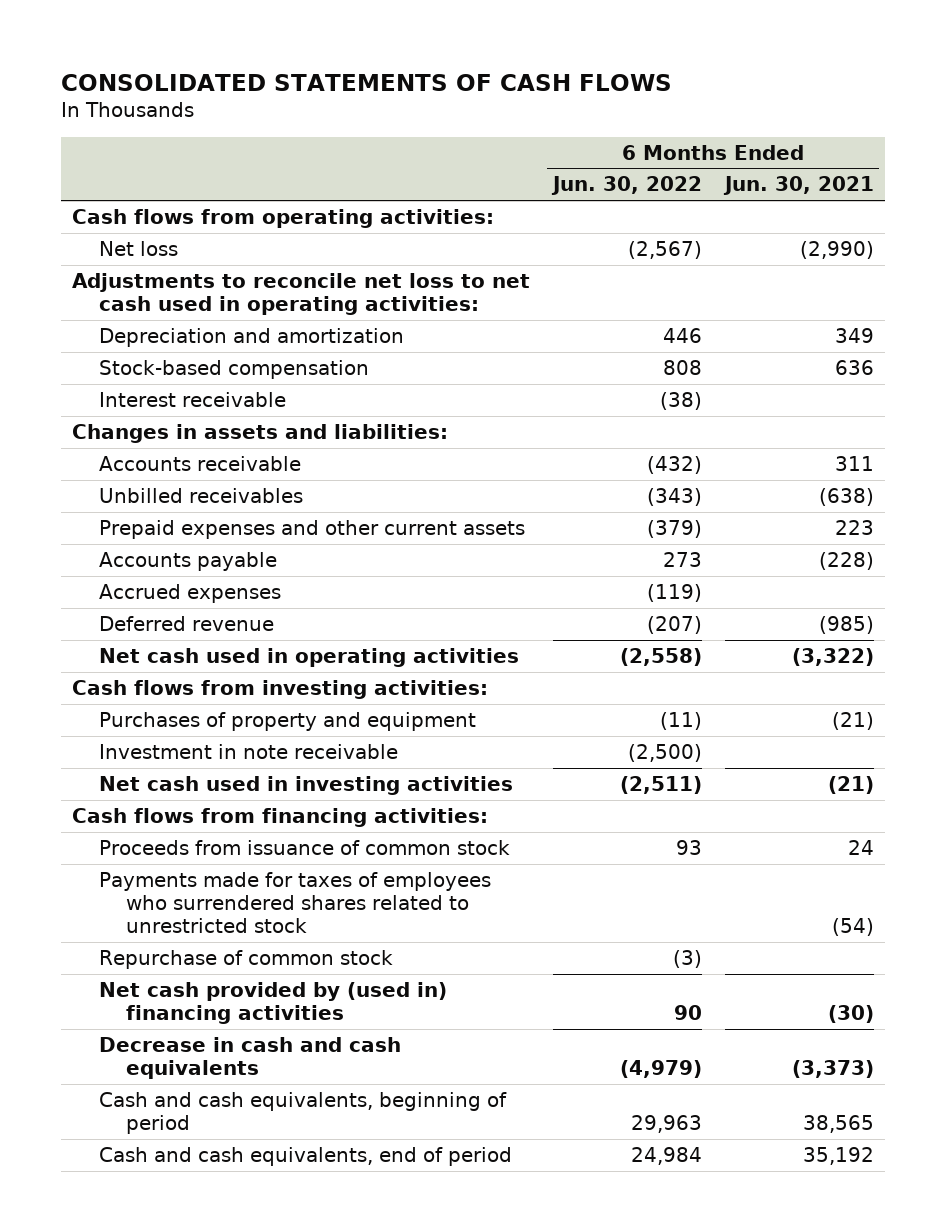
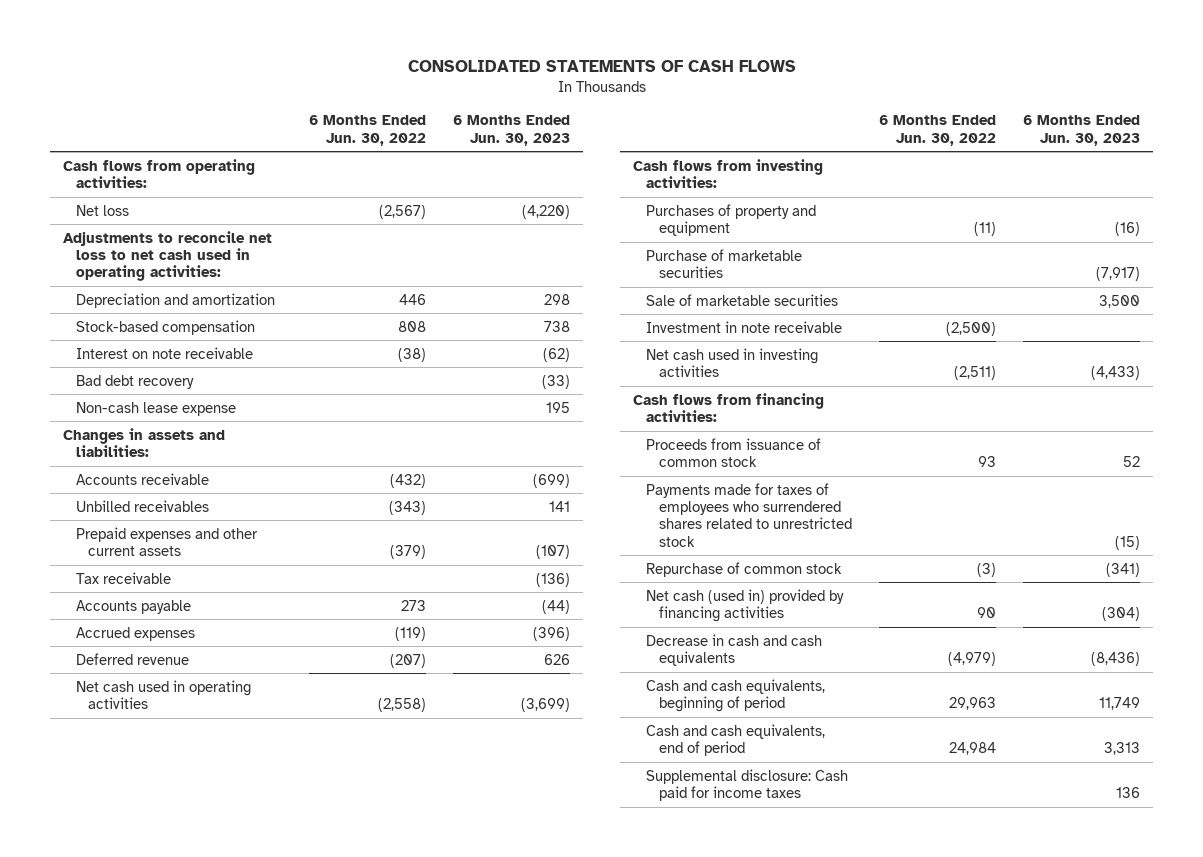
[722,176,874,196] Jun. 30, 2021 -> none
none -> [452,115,570,146] 6 Months Ended Jun. 30, 2023
[99,391,287,407] Interest receivable -> [75,346,253,359] Interest on note receivable
none -> [75,374,194,389] Bad debt recovery
none -> [75,401,236,416] Non-cash lease expense
none -> [75,571,171,584] Tax receivable
none -> [646,248,803,278] Purchase of marketable securities
none -> [646,293,839,306] Sale of marketable securities
[99,981,448,1025] Net cash provided by (used in) financing activities -> [646,588,845,622] Net cash (used in) provided by financing activities
none -> [646,768,849,801] Supplemental disclosure: Cash paid for income taxes

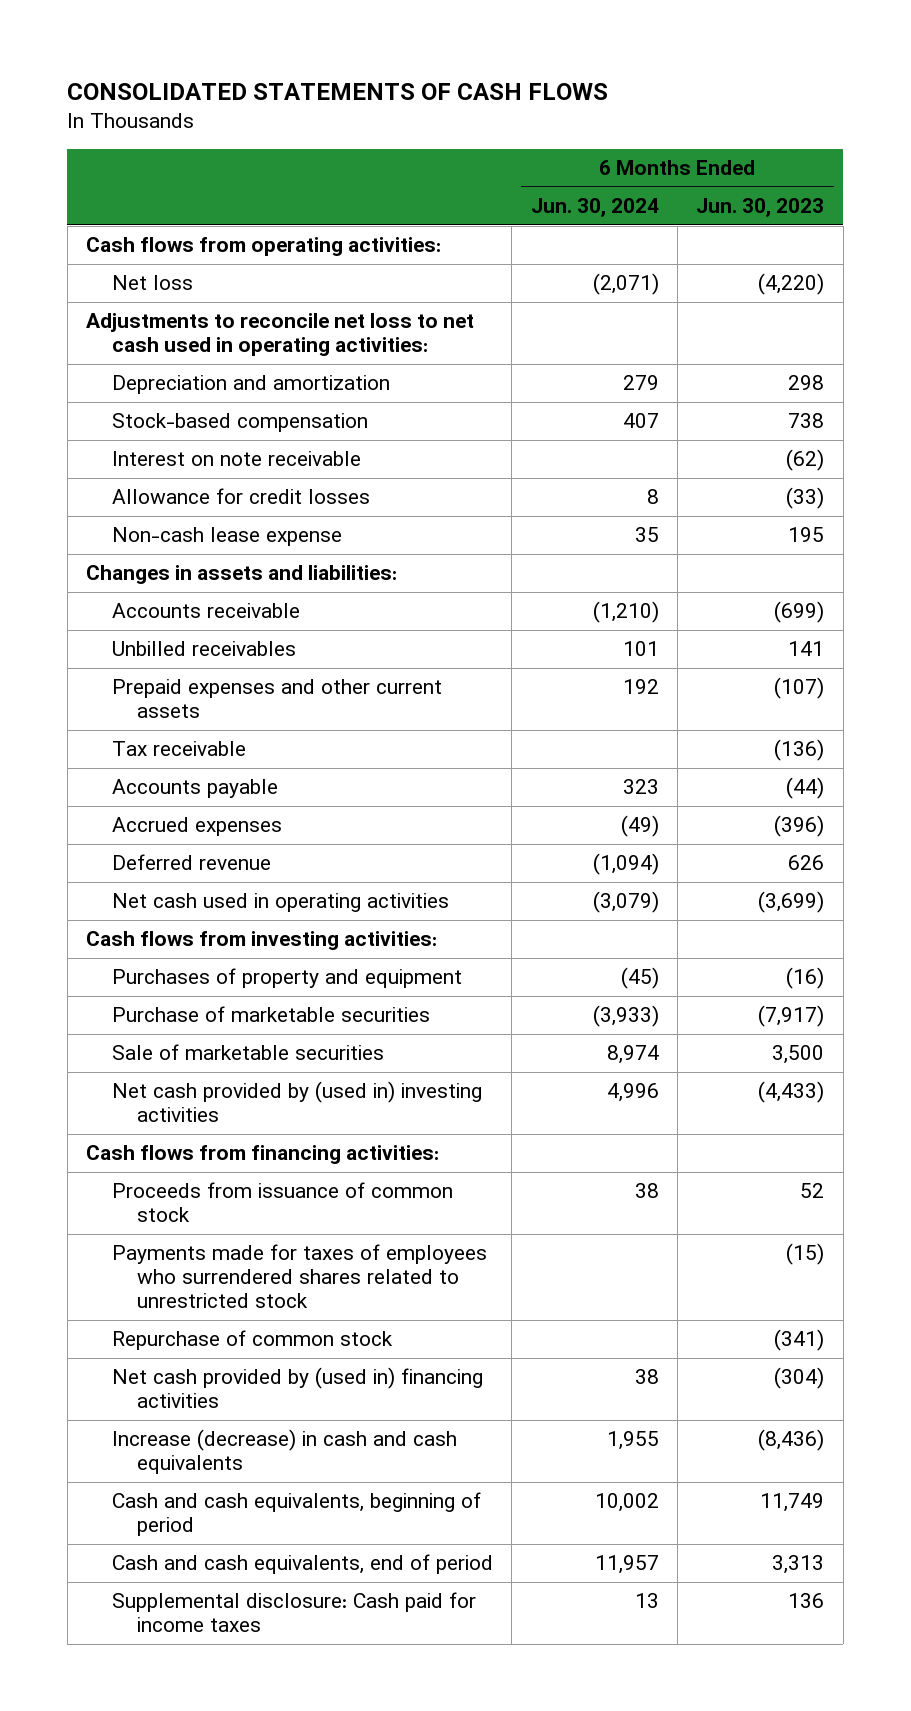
[308,115,426,146] 6 Months Ended Jun. 30, 2022 -> none
none -> [530,197,659,217] Jun. 30, 2024
[75,374,194,389] Bad debt recovery -> [111,488,370,505] Allowance for credit losses
[646,320,843,333] Investment in note receivable -> none
[646,347,819,377] Net cash used in investing activities -> [111,1081,482,1123] Net cash provided by (used in) investing activities
[646,588,845,622] Net cash (used in) provided by financing activities -> [111,1367,483,1409] Net cash provided by (used in) financing activities
[646,633,823,666] Decrease in cash and cash equivalents -> [111,1429,457,1475] Increase (decrease) in cash and cash equivalents

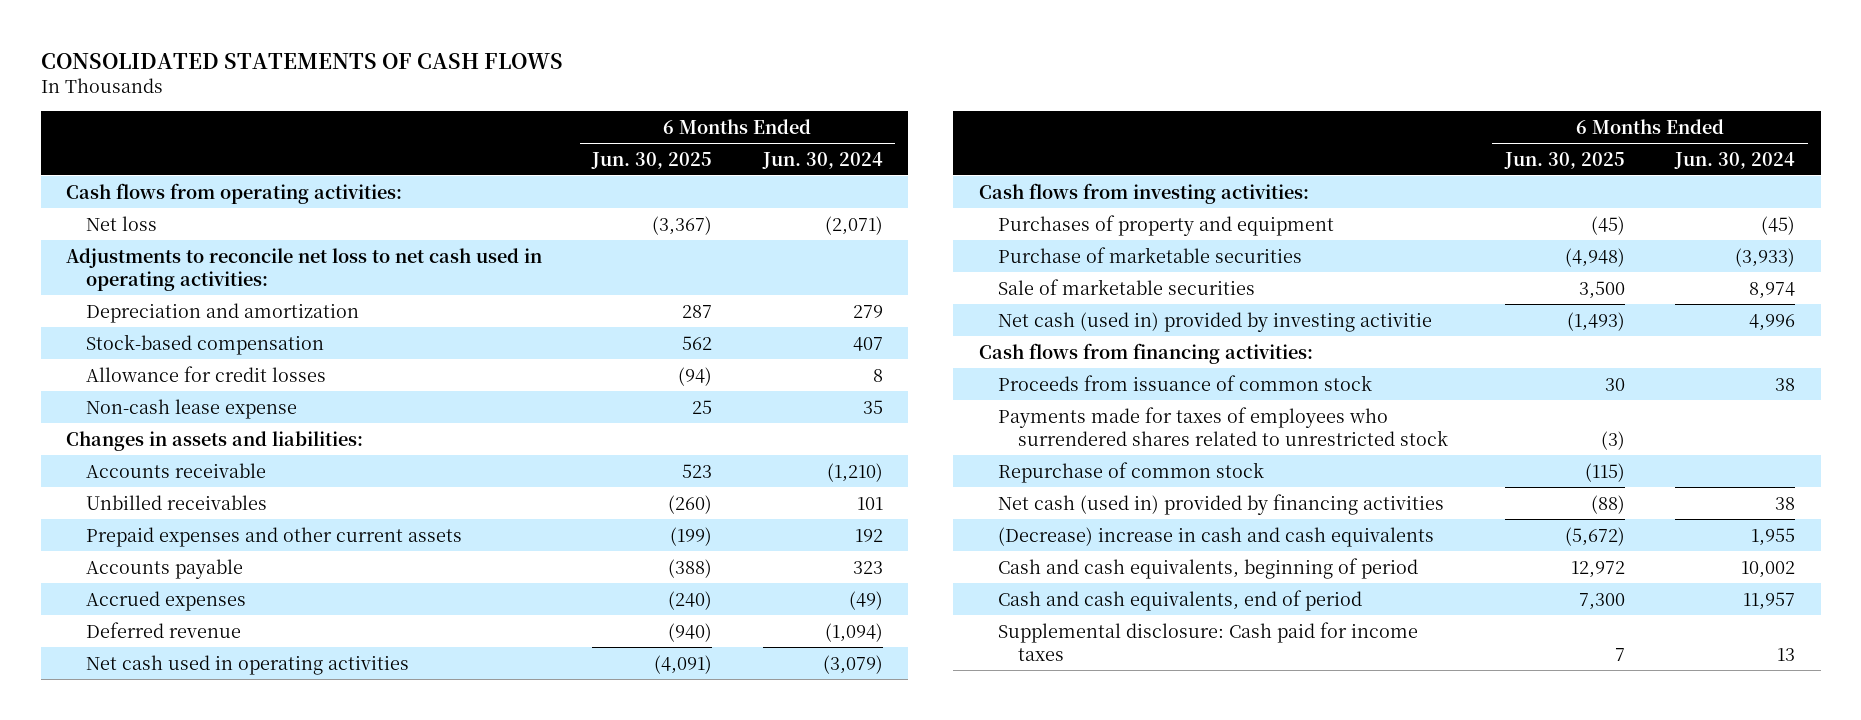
[696,197,825,217] Jun. 30, 2023 -> none
none -> [591,151,713,169] Jun. 30, 2025
[111,451,361,467] Interest on note receivable -> none
[111,741,246,757] Tax receivable -> none
[111,1081,482,1123] Net cash provided by (used in) investing activities -> [998,311,1433,332] Net cash (used in) provided by investing activitie
[111,1367,483,1409] Net cash provided by (used in) financing activities -> [998,493,1445,515] Net cash (used in) provided by financing activities
[111,1429,457,1475] Increase (decrease) in cash and cash equivalents -> [998,526,1435,547] (Decrease) increase in cash and cash equivalents

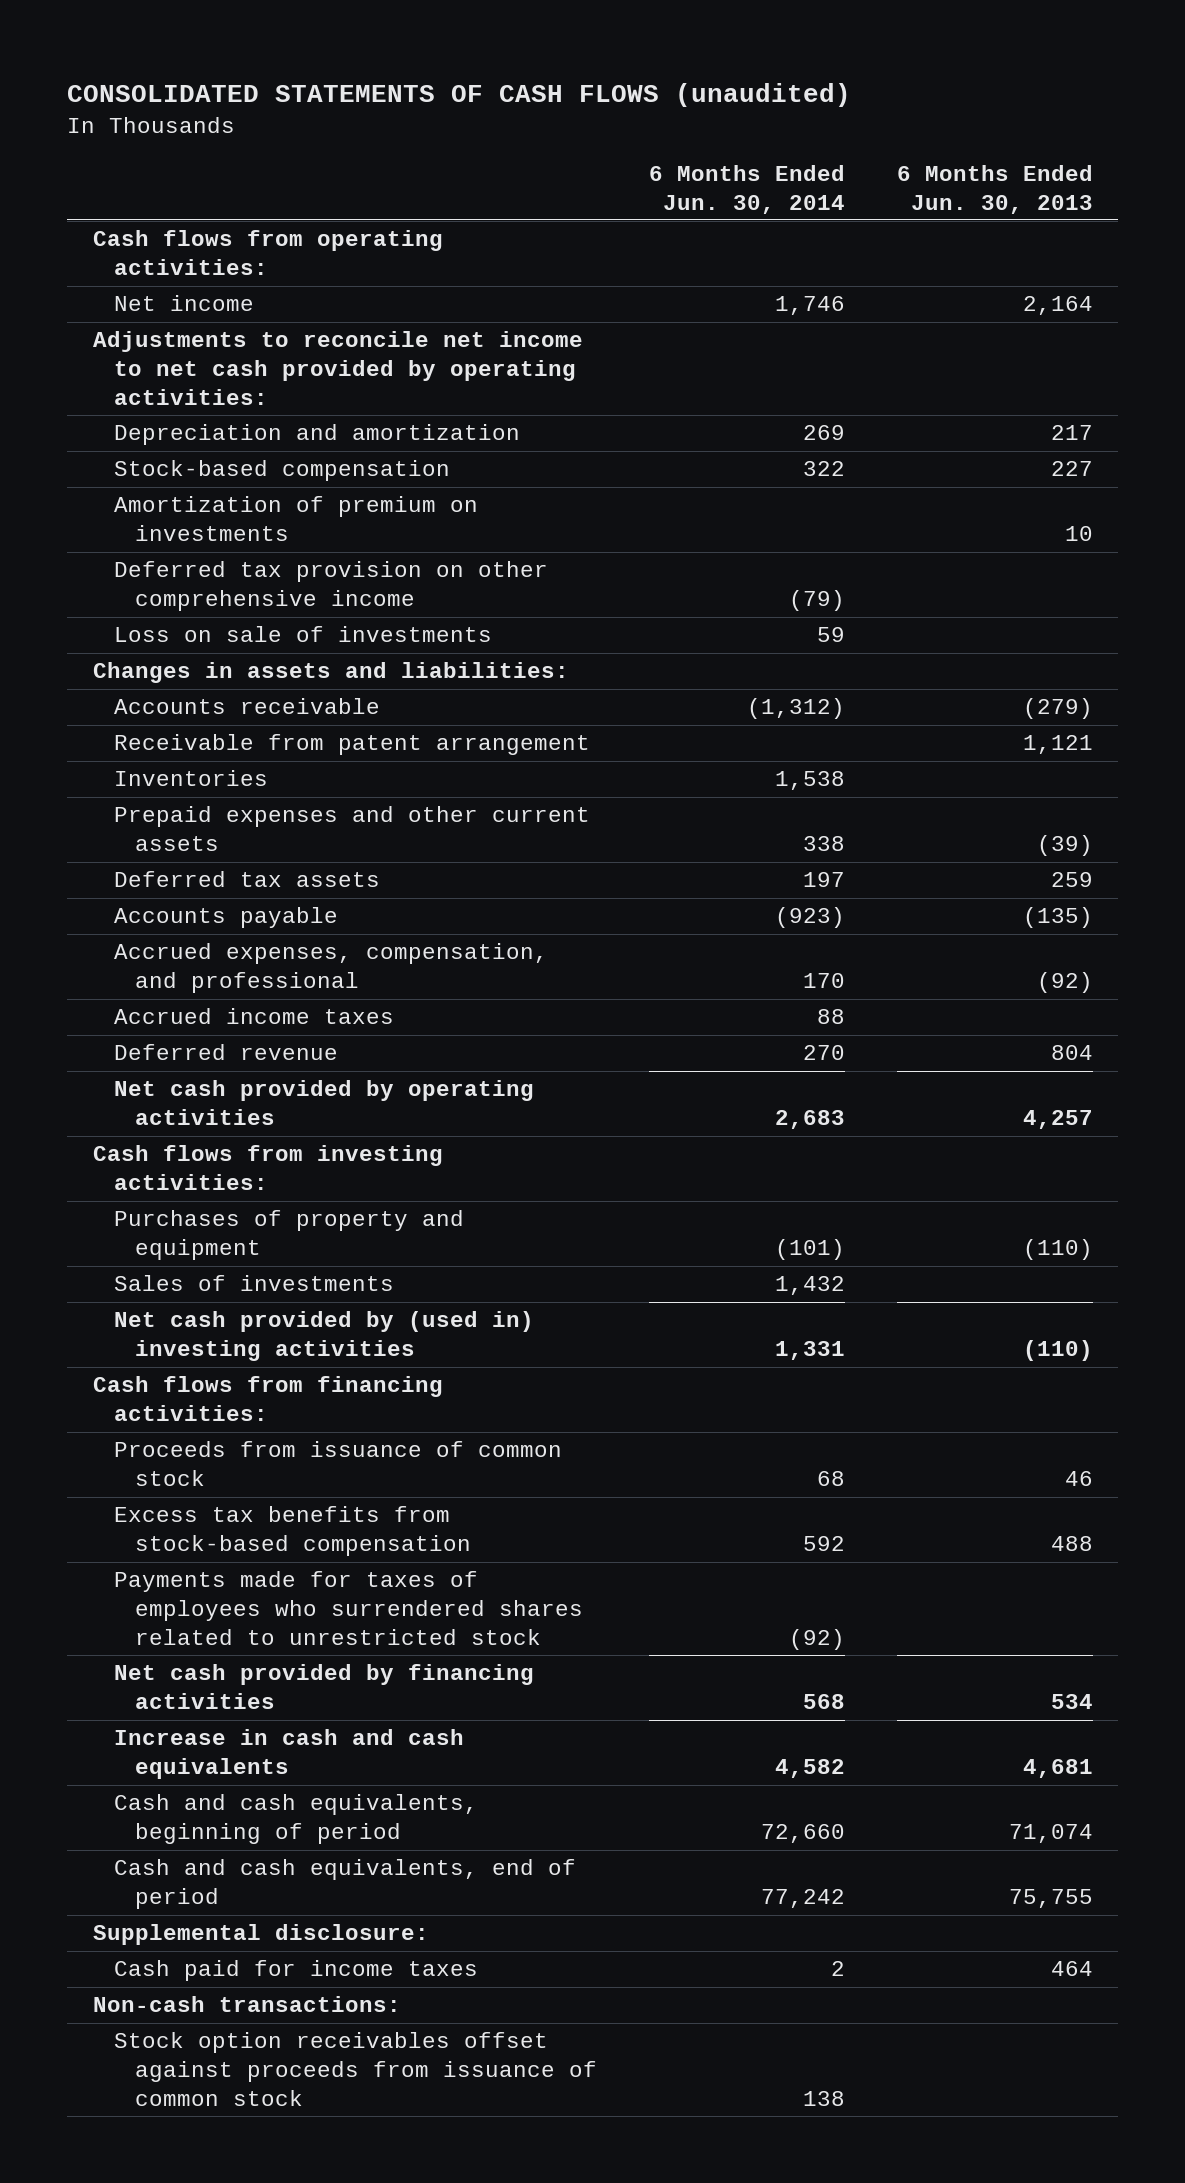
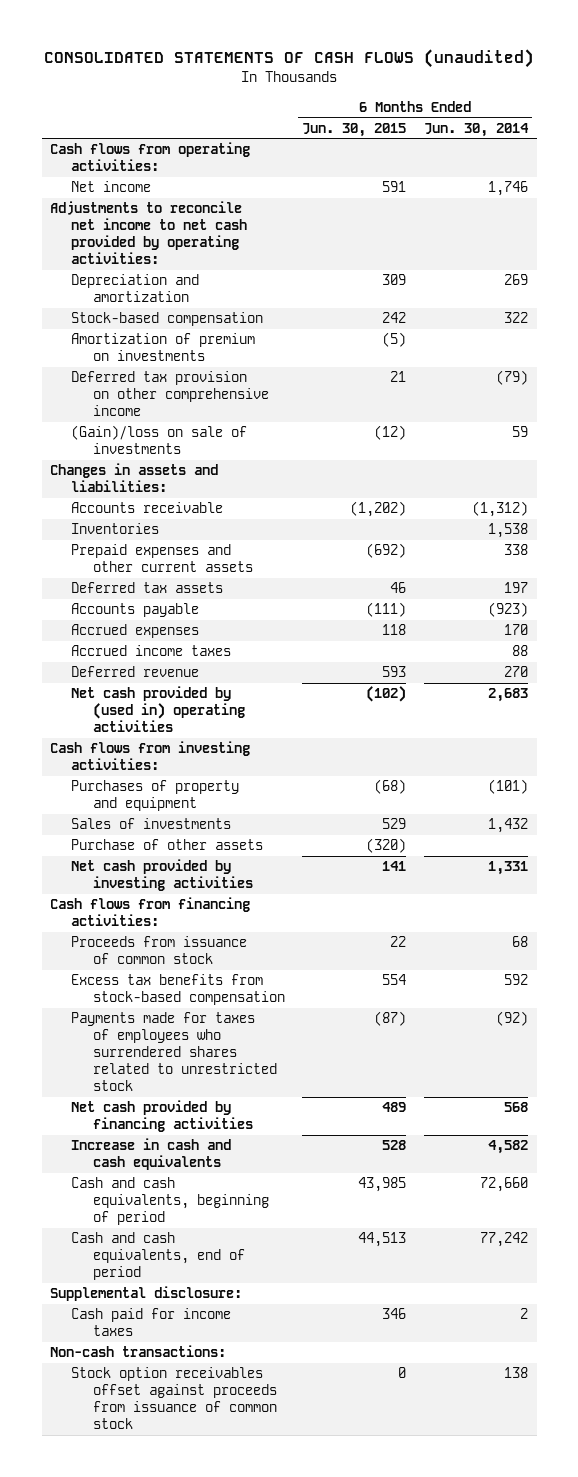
[896,164,1093,214] 6 Months Ended Jun. 30, 2013 -> none
none -> [302,122,407,137] Jun. 30, 2015
[113,626,492,643] Loss on sale of investments -> [71,425,248,455] (Gain)/loss on sale of investments
[113,734,590,756] Receivable from patent arrangement -> none
[113,943,548,994] Accrued expenses, compensation, and professional -> [71,624,200,639] Accrued expenses
[113,1080,534,1126] Net cash provided by operating activities -> [71,686,245,733] Net cash provided by (used in) operating activities
none -> [71,839,264,851] Purchase of other assets
[113,1311,534,1362] Net cash provided by (used in) investing activities -> [71,859,253,892] Net cash provided by investing activities

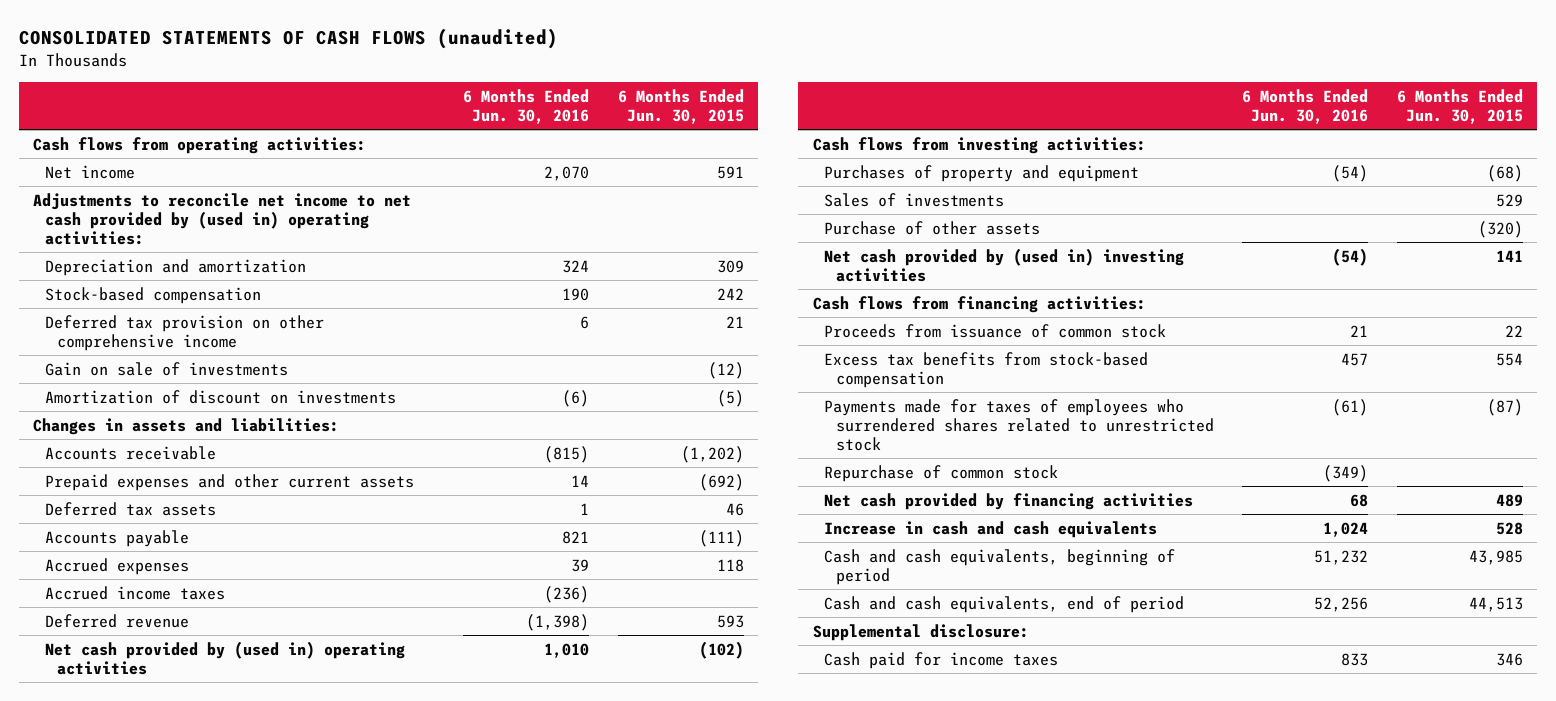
[423,122,529,137] Jun. 30, 2014 -> none
none -> [463,88,590,124] 6 Months Ended Jun. 30, 2016
[50,201,248,265] Adjustments to reconcile net income to net cash provided by operating activities: -> [33,192,412,246] Adjustments to reconcile net income to net cash provided by (used in) operating activities:
[71,333,256,362] Amortization of premium on investments -> none
[71,425,248,455] (Gain)/loss on sale of investments -> [44,361,288,376] Gain on sale of investments
none -> [44,389,396,404] Amortization of discount on investments
[71,523,160,535] Inventories -> none
[71,859,253,892] Net cash provided by investing activities -> [824,247,1185,282] Net cash provided by (used in) investing activities
none -> [824,464,1059,482] Repurchase of common stock
[50,1345,227,1358] Non-cash transactions: -> none
[71,1367,277,1430] Stock option receivables offset against proceeds from issuance of common stock -> none

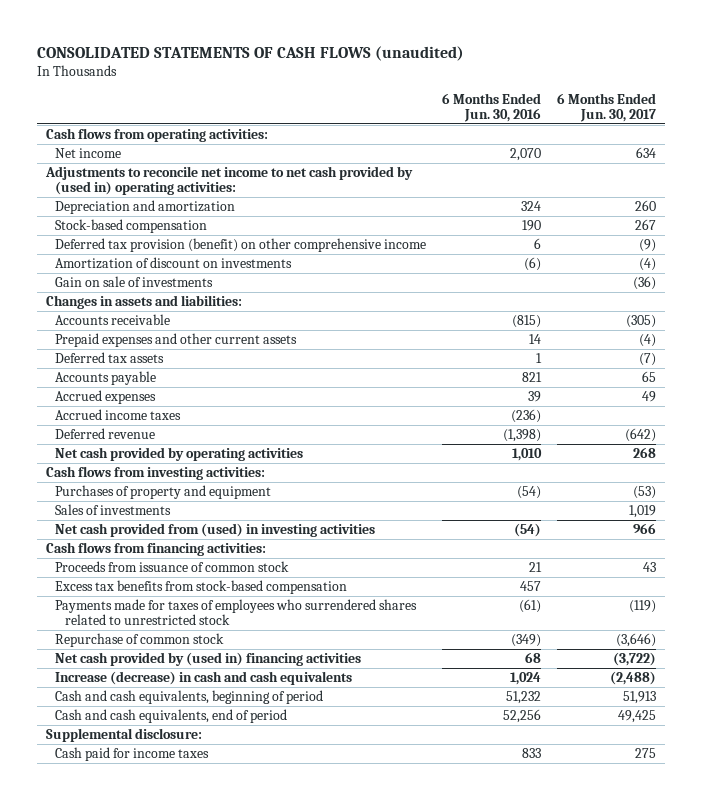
[617,88,744,124] 6 Months Ended Jun. 30, 2015 -> none
none -> [557,92,657,123] 6 Months Ended Jun. 30, 2017
[44,314,324,351] Deferred tax provision on other comprehensive income -> [55,237,427,252] Deferred tax provision (benefit) on other comprehensive income
[44,361,288,376] Gain on sale of investments -> [55,275,214,287] Gain on sale of investments
[44,640,405,675] Net cash provided by (used in) operating activities -> [55,446,304,461] Net cash provided by operating activities
[824,220,1041,235] Purchase of other assets -> none
[824,247,1185,282] Net cash provided by (used in) investing activities -> [55,522,376,537] Net cash provided from (used) in investing activities
[824,492,1194,510] Net cash provided by financing activities -> [55,651,362,666] Net cash provided by (used in) financing activities
[824,520,1158,538] Increase in cash and cash equivalents -> [55,670,353,685] Increase (decrease) in cash and cash equivalents

